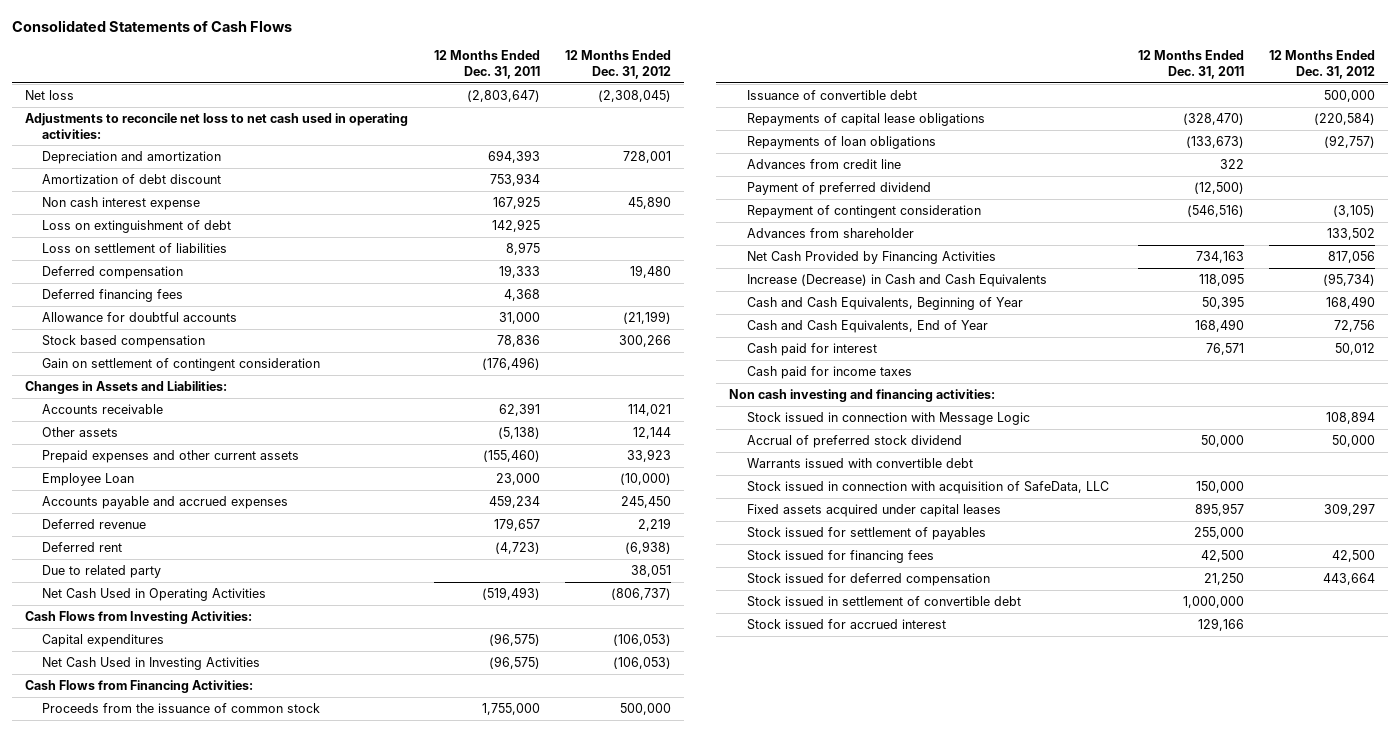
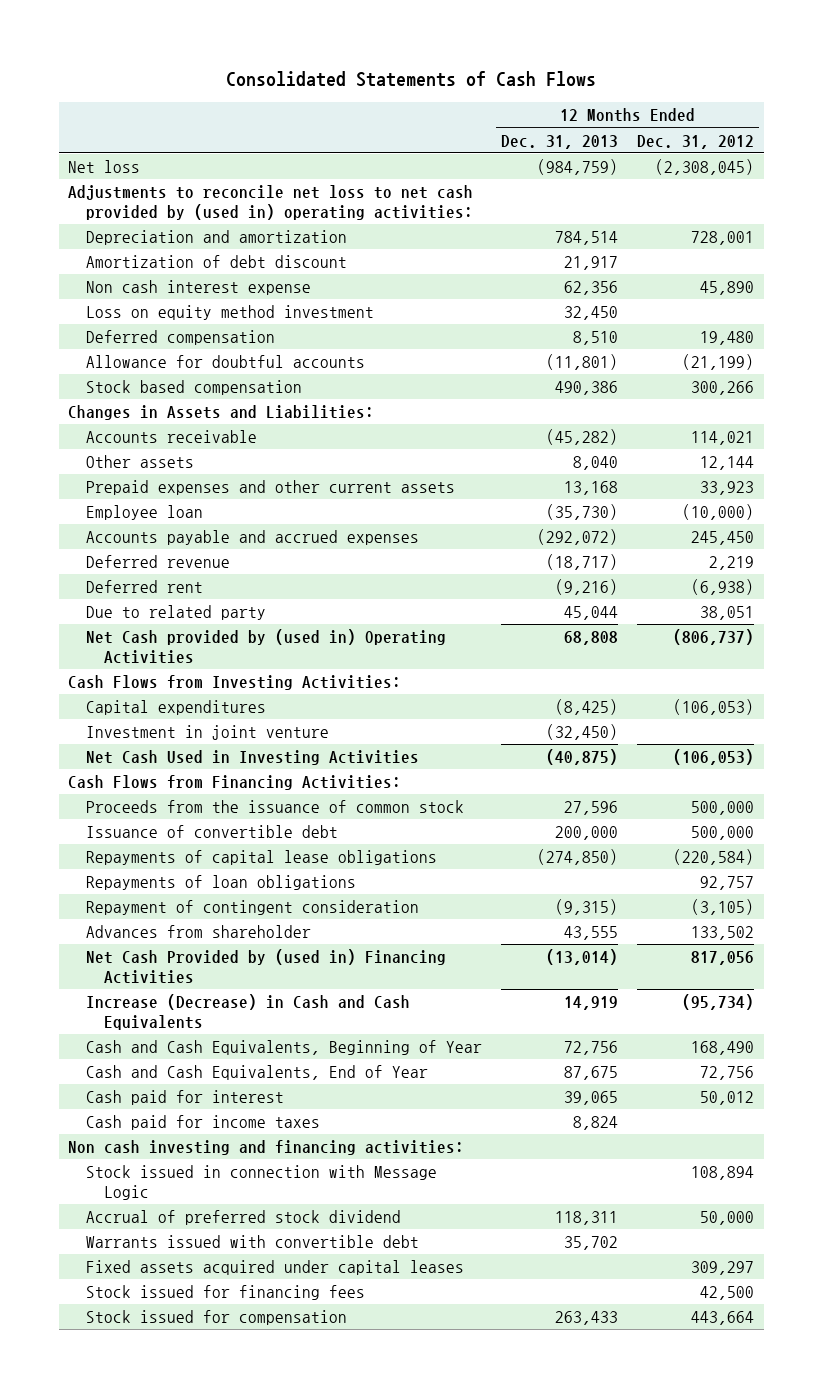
[433,50,540,80] 12 Months Ended Dec. 31, 2011 -> none
none -> [500,134,618,149] Dec. 31, 2013
[24,112,408,139] Adjustments to reconcile net loss to net cash used in operating activities: -> [68,185,474,220] Adjustments to reconcile net loss to net cash provided by (used in) operating activities:
[42,219,232,233] Loss on extinguishment of debt -> none
[42,242,228,253] Loss on settlement of liabilities -> none
none -> [85,305,374,321] Loss on equity method investment
[42,288,184,302] Deferred financing fees -> none
[42,357,321,371] Gain on settlement of contingent consideration -> none
[42,472,135,486] Employee Loan -> [85,505,203,521] Employee loan
[42,587,267,601] Net Cash Used in Operating Activities -> [85,629,446,664] Net Cash provided by (used in) Operating Activities
none -> [85,725,329,741] Investment in joint venture
[746,158,901,169] Advances from credit line -> none
[746,181,931,195] Payment of preferred dividend -> none
[1324,134,1376,148] (92,757) -> [700,876,755,891] 92,757
[746,250,996,264] Net Cash Provided by Financing Activities -> [85,949,446,984] Net Cash Provided by (used in) Financing Activities
[746,480,1109,494] Stock issued in connection with acquisition of SafeData, LLC -> none
[746,526,986,540] Stock issued for settlement of payables -> none
[746,595,1021,607] Stock issued in settlement of convertible debt -> none
[746,618,946,630] Stock issued for accrued interest -> none
[746,572,990,586] Stock issued for deferred compensation -> [85,1310,347,1326] Stock issued for compensation

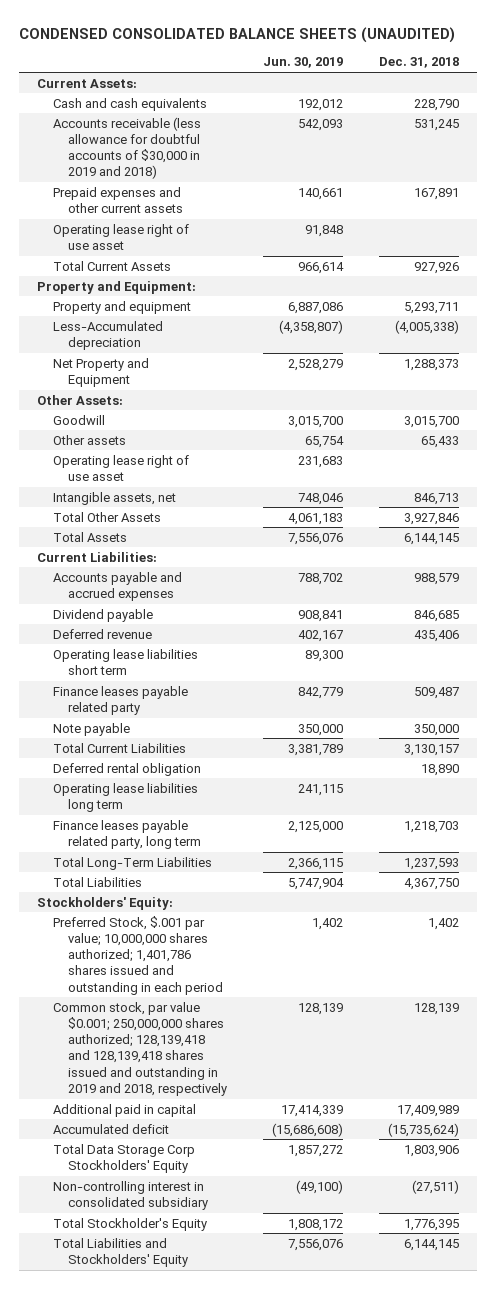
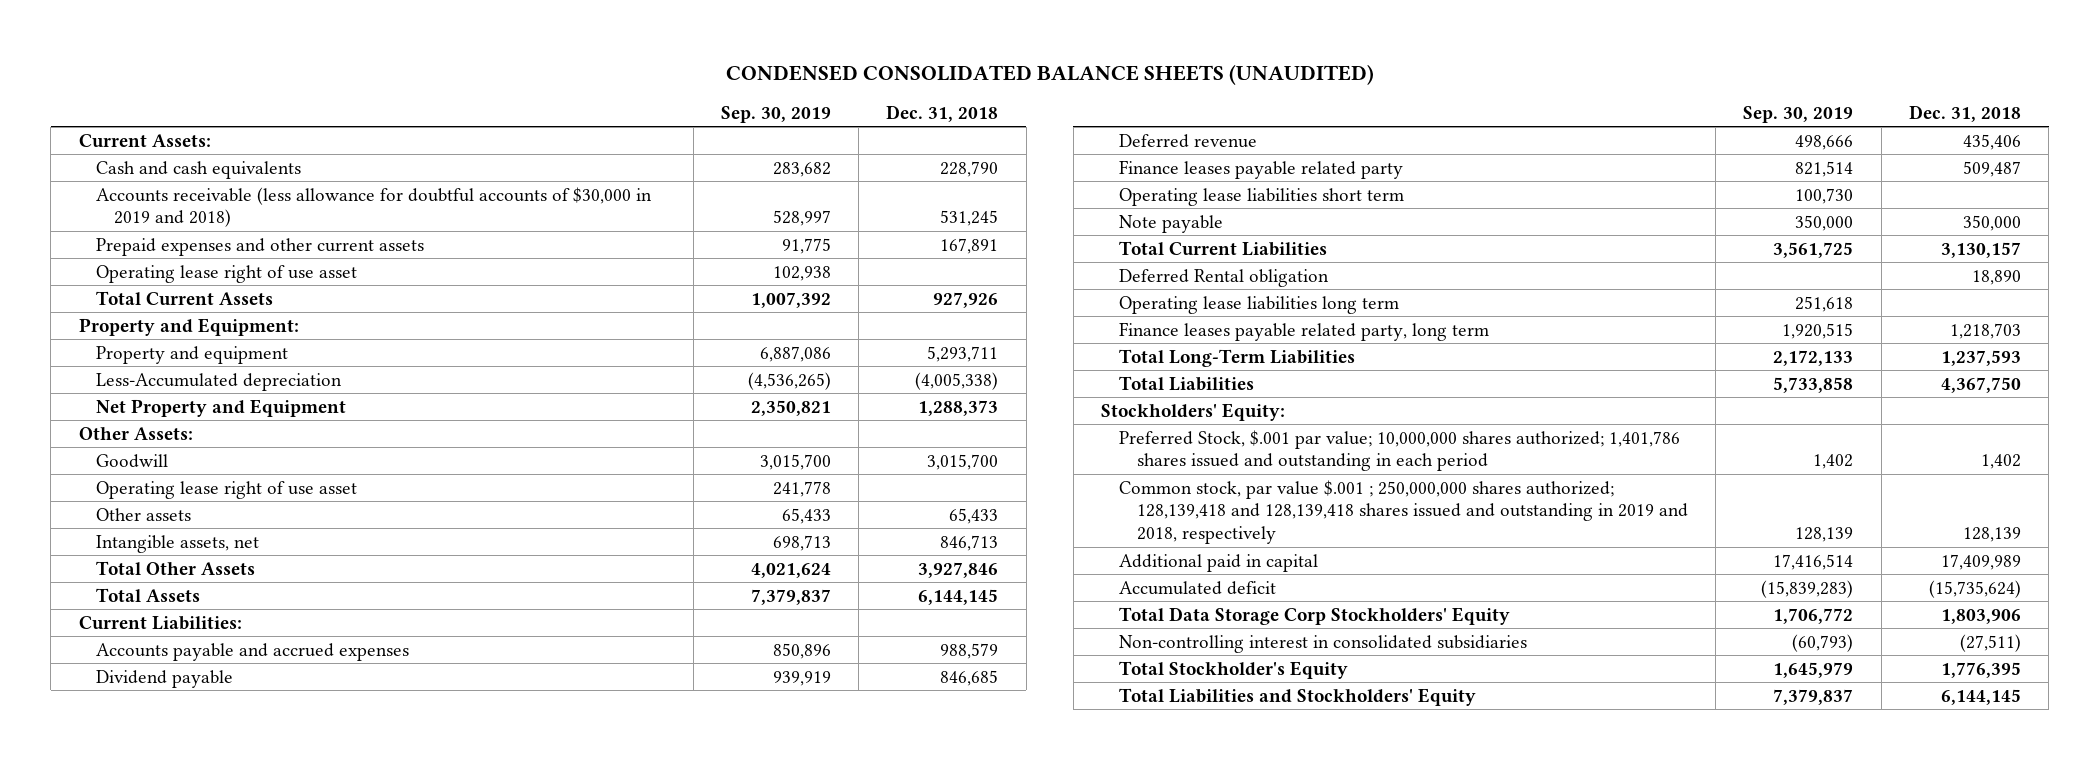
[263,57,344,69] Jun. 30, 2019 -> none
none -> [720,105,831,123] Sep. 30, 2019
[52,434,126,445] Other assets -> [96,507,192,521] Other assets
[52,648,198,675] Operating lease liabilities short term -> [1118,187,1404,206] Operating lease liabilities short term
[52,762,201,776] Deferred rental obligation -> [1118,268,1329,287] Deferred Rental obligation
[52,1001,228,1096] Common stock, par value $0.001; 250,000,000 shares authorized; 128,139,418 and 128,139,418 shares issued and outstanding in 2019 and 2018, respectively -> [1118,479,1688,544] Common stock, par value $.001 ; 250,000,000 shares authorized; 128,139,418 and 128,139,418 shares issued and outstanding in 2019 and 2018, respectively
[52,1180,209,1210] Non-controlling interest in consolidated subsidiary -> [1118,634,1527,653] Non-controlling interest in consolidated subsidiaries

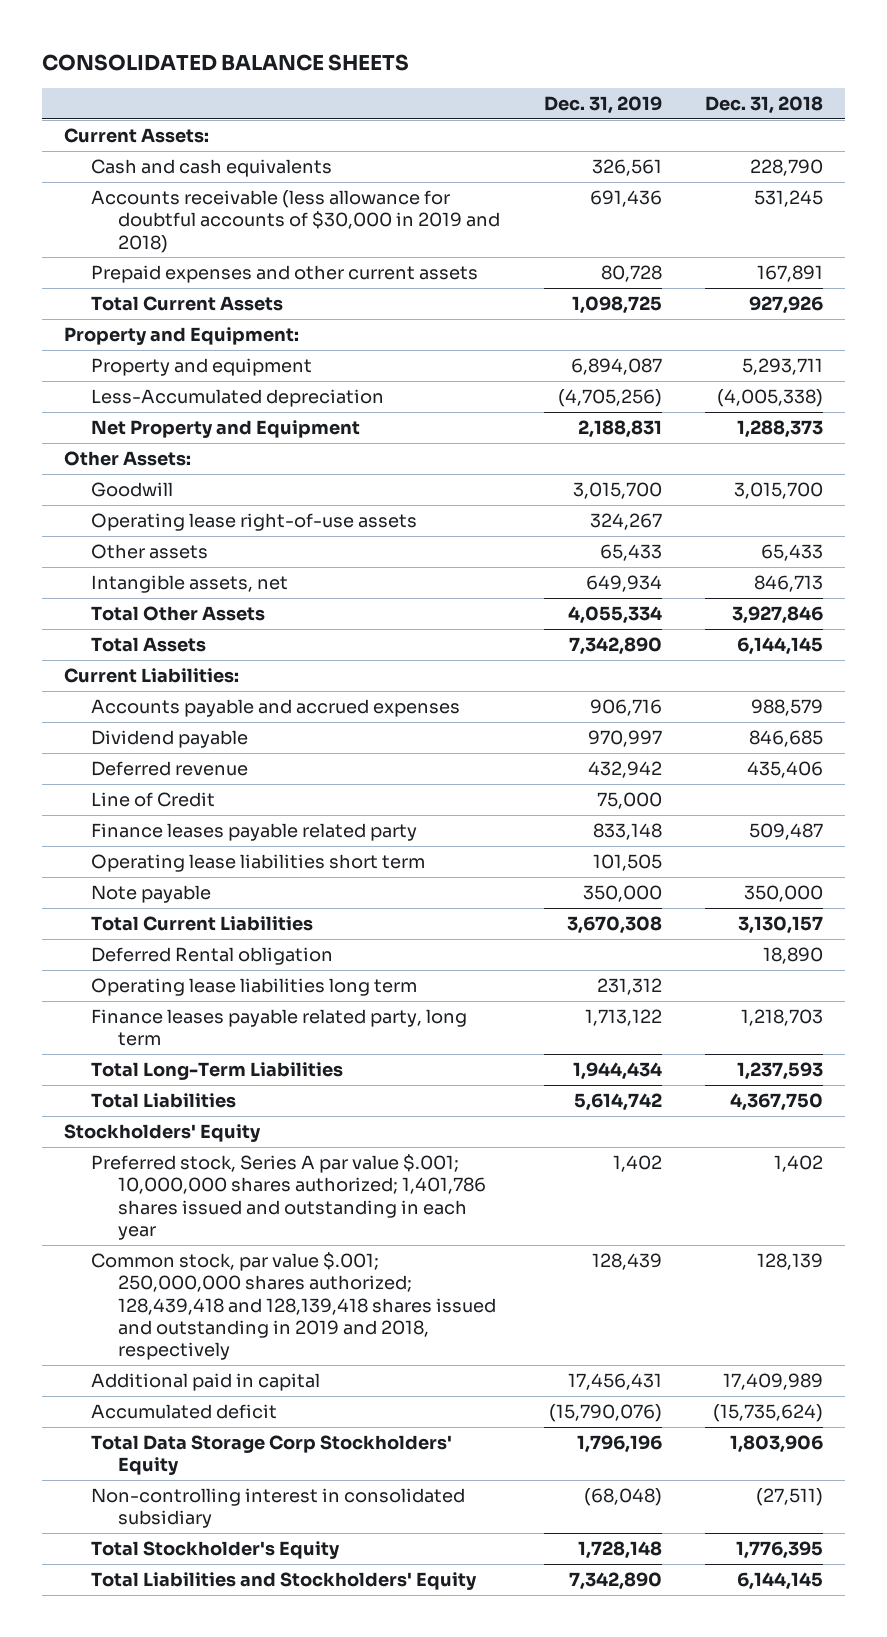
[725,64,1374,86] CONDENSED CONSOLIDATED BALANCE SHEETS (UNAUDITED) -> [42,54,410,72] CONSOLIDATED BALANCE SHEETS
[720,105,831,123] Sep. 30, 2019 -> none
none -> [543,95,662,114] Dec. 31, 2019
[96,264,358,283] Operating lease right of use asset -> none
[96,480,358,499] Operating lease right of use asset -> [90,512,417,531] Operating lease right-of-use assets
none -> [90,791,215,807] Line of Credit
[1101,402,1286,421] Stockholders' Equity: -> [64,1123,262,1142] Stockholders' Equity
[1118,429,1680,472] Preferred Stock, $.001 par value; 10,000,000 shares authorized; 1,401,786 shares issued and outstanding in each period -> [90,1153,486,1241] Preferred stock, Series A par value $.001; 10,000,000 shares authorized; 1,401,786 shares issued and outstanding in each year
[1118,479,1688,544] Common stock, par value $.001 ; 250,000,000 shares authorized; 128,139,418 and 128,139,418 shares issued and outstanding in 2019 and 2018, respectively -> [90,1251,496,1361] Common stock, par value $.001; 250,000,000 shares authorized; 128,439,418 and 128,139,418 shares issued and outstanding in 2019 and 2018, respectively
[1118,634,1527,653] Non-controlling interest in consolidated subsidiaries -> [90,1487,465,1529] Non-controlling interest in consolidated subsidiary

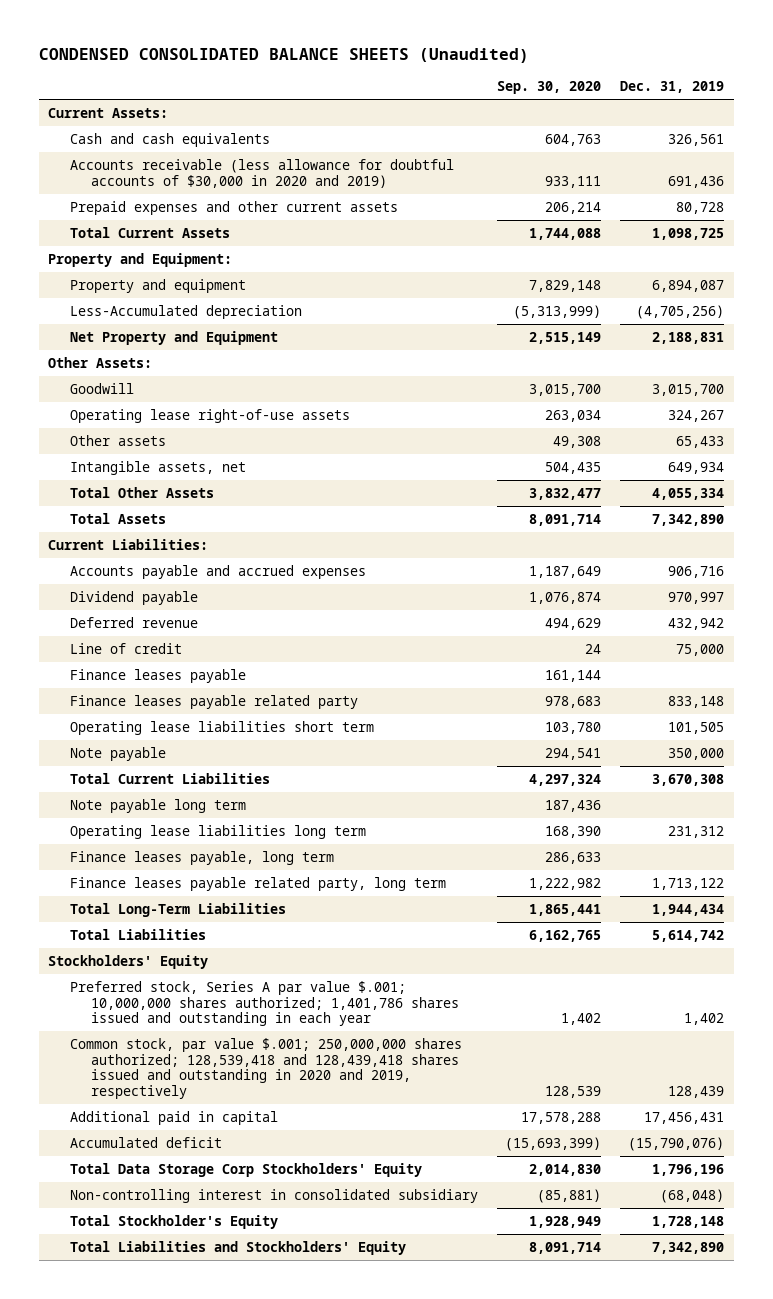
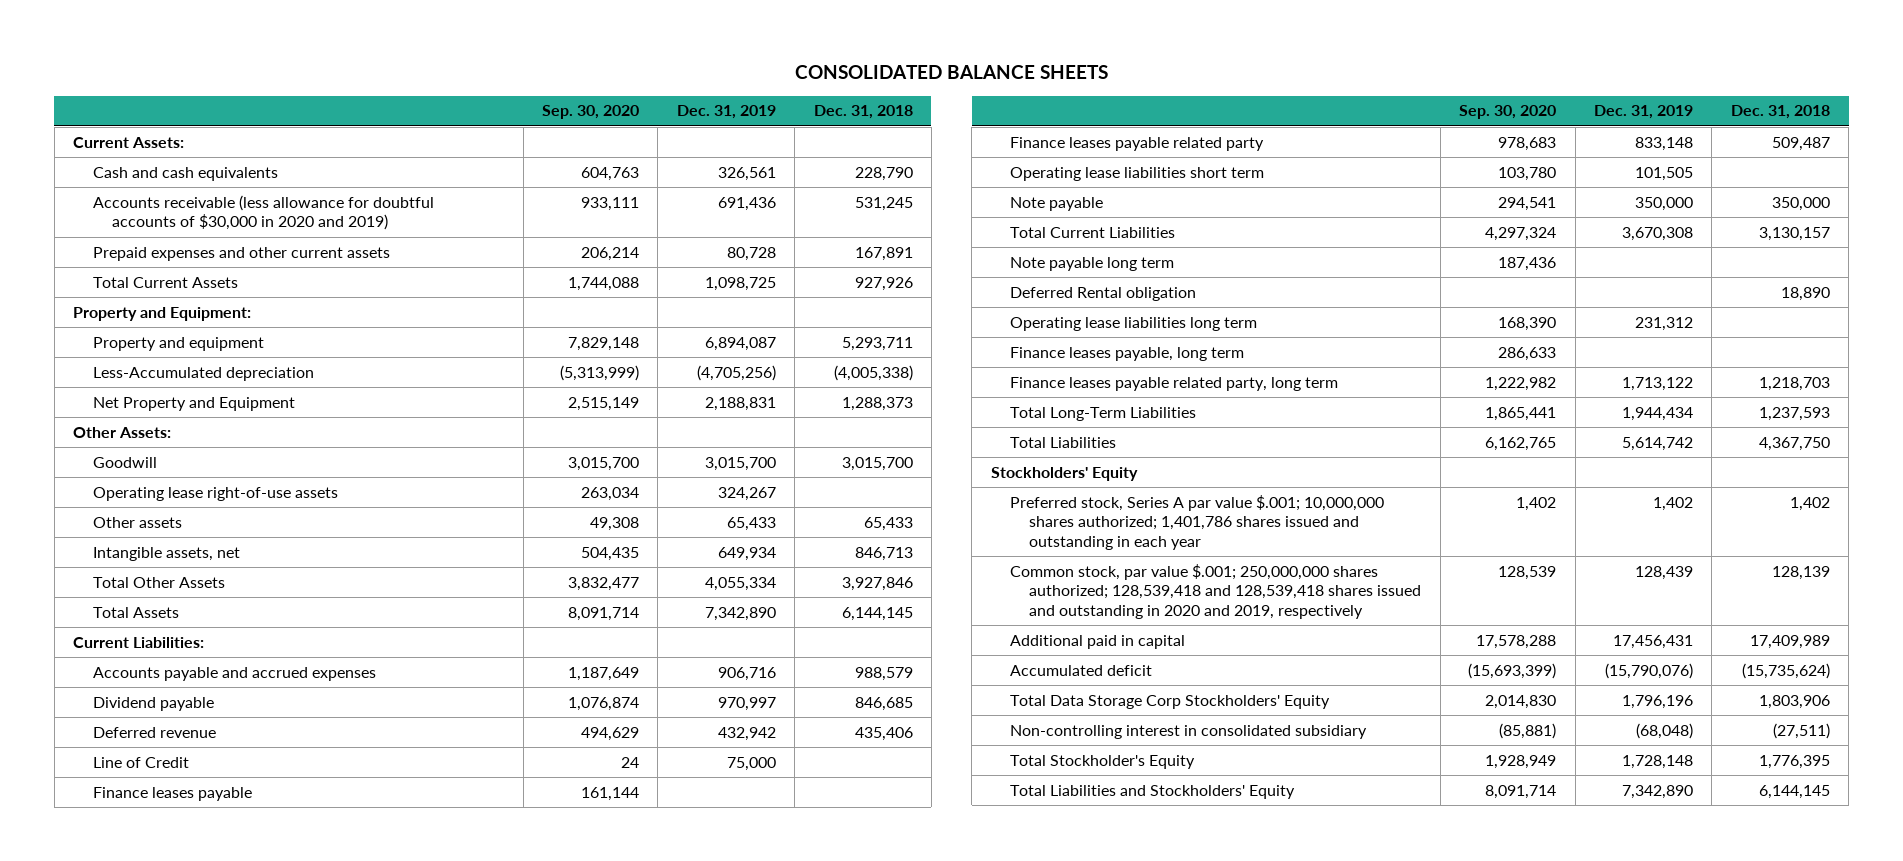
[38,47,529,63] CONDENSED CONSOLIDATED BALANCE SHEETS (Unaudited) -> [794,65,1108,80] CONSOLIDATED BALANCE SHEETS
none -> [813,105,913,120] Dec. 31, 2018
[69,642,182,654] Line of credit -> [92,756,189,768] Line of Credit
none -> [1010,286,1197,301] Deferred Rental obligation
[69,1037,462,1100] Common stock, par value $.001; 250,000,000 shares authorized; 128,539,418 and 128,439,418 shares issued and outstanding in 2020 and 2019, respectively -> [1010,563,1422,619] Common stock, par value $.001; 250,000,000 shares authorized; 128,539,418 and 128,539,418 shares issued and outstanding in 2020 and 2019, respectively

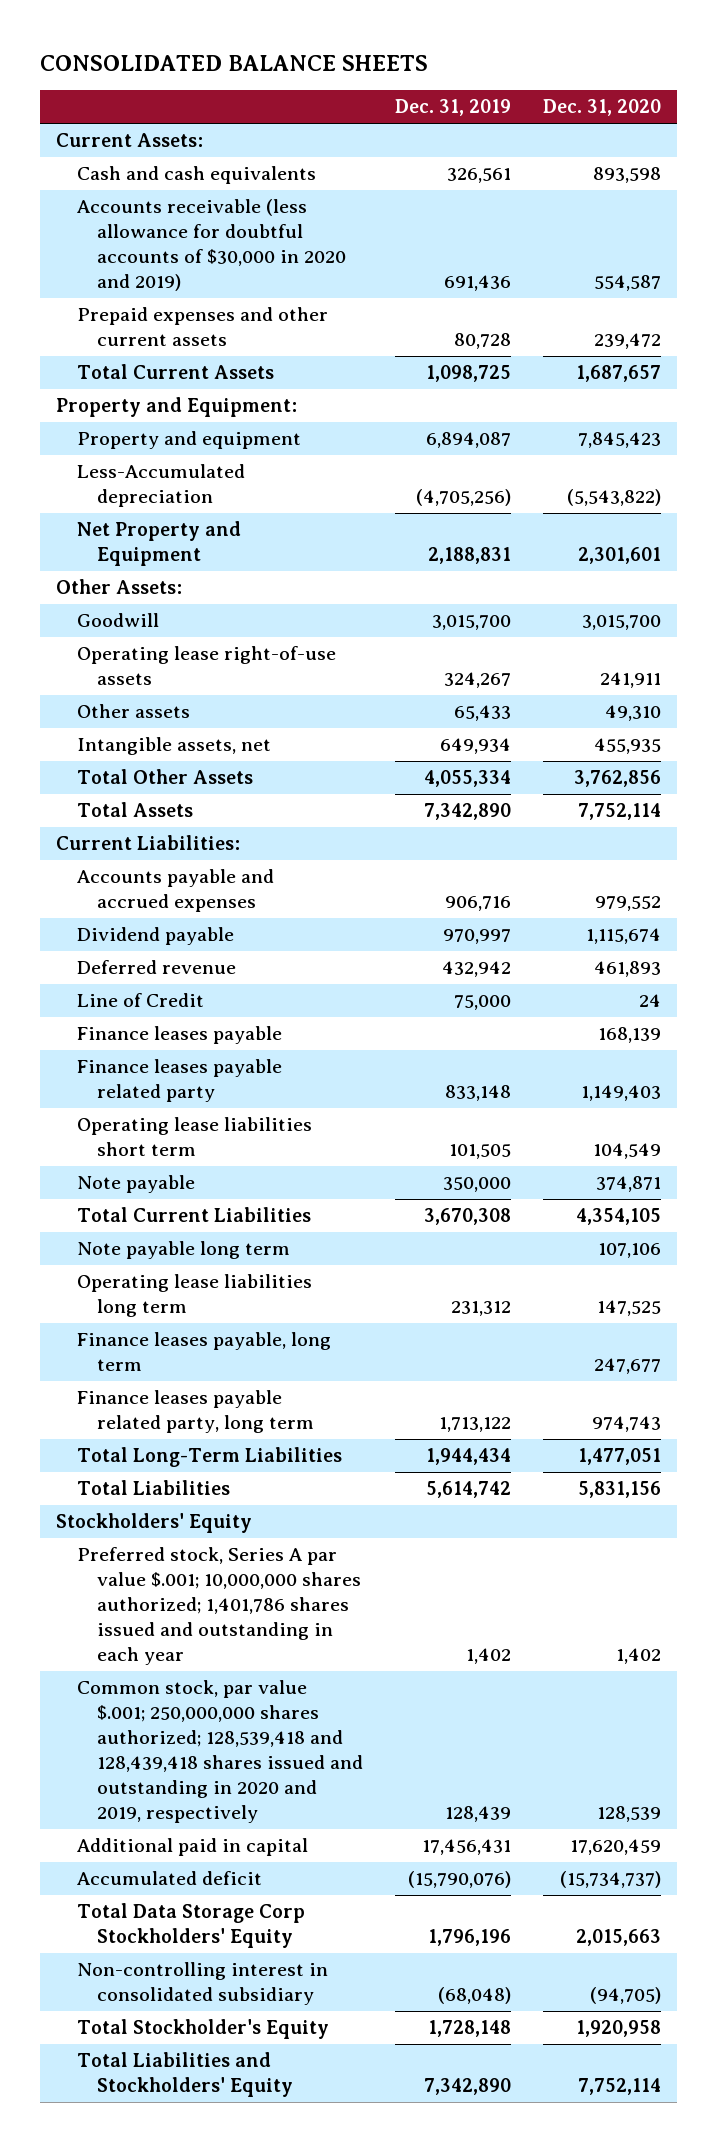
[541,105,639,120] Sep. 30, 2020 -> none
[813,105,913,120] Dec. 31, 2018 -> none
none -> [542,99,661,117] Dec. 31, 2020
[1010,286,1197,301] Deferred Rental obligation -> none
[1010,563,1422,619] Common stock, par value $.001; 250,000,000 shares authorized; 128,539,418 and 128,539,418 shares issued and outstanding in 2020 and 2019, respectively -> [76,1680,364,1824] Common stock, par value $.001; 250,000,000 shares authorized; 128,539,418 and 128,439,418 shares issued and outstanding in 2020 and 2019, respectively

